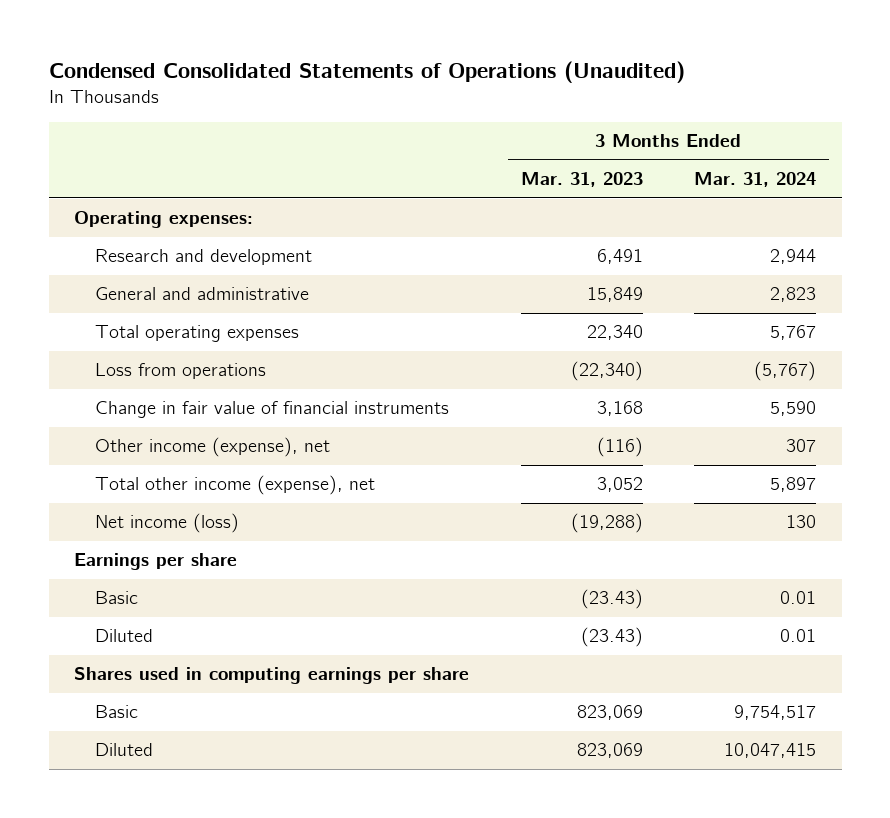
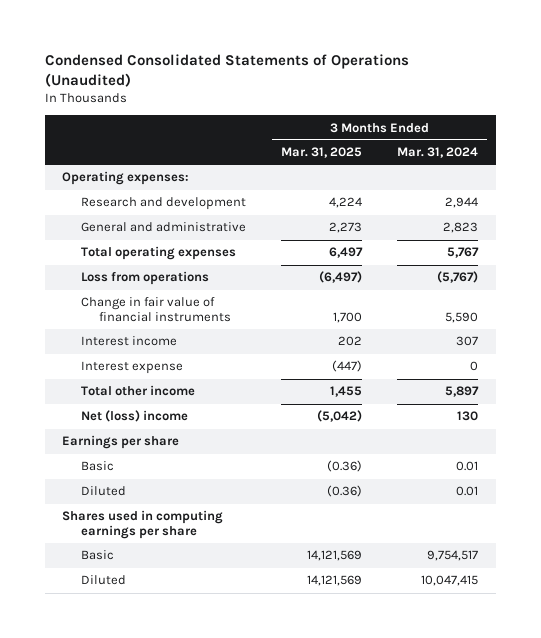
[520,172,643,188] Mar. 31, 2023 -> none
none -> [281,147,363,159] Mar. 31, 2025
[94,437,330,458] Other income (expense), net -> none
none -> [80,336,177,347] Interest income
none -> [80,361,183,375] Interest expense
[94,475,375,496] Total other income (expense), net -> [80,385,195,397] Total other income
[94,513,239,534] Net income (loss) -> [80,410,188,423] Net (loss) income

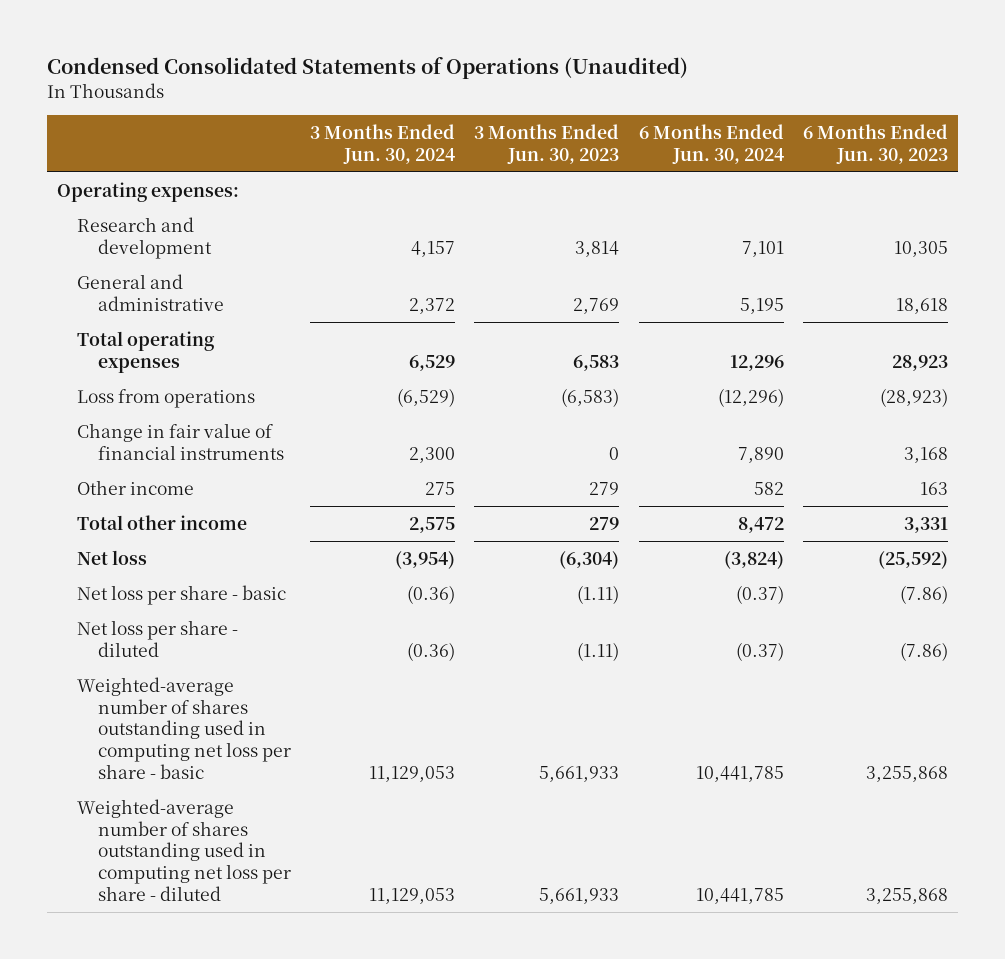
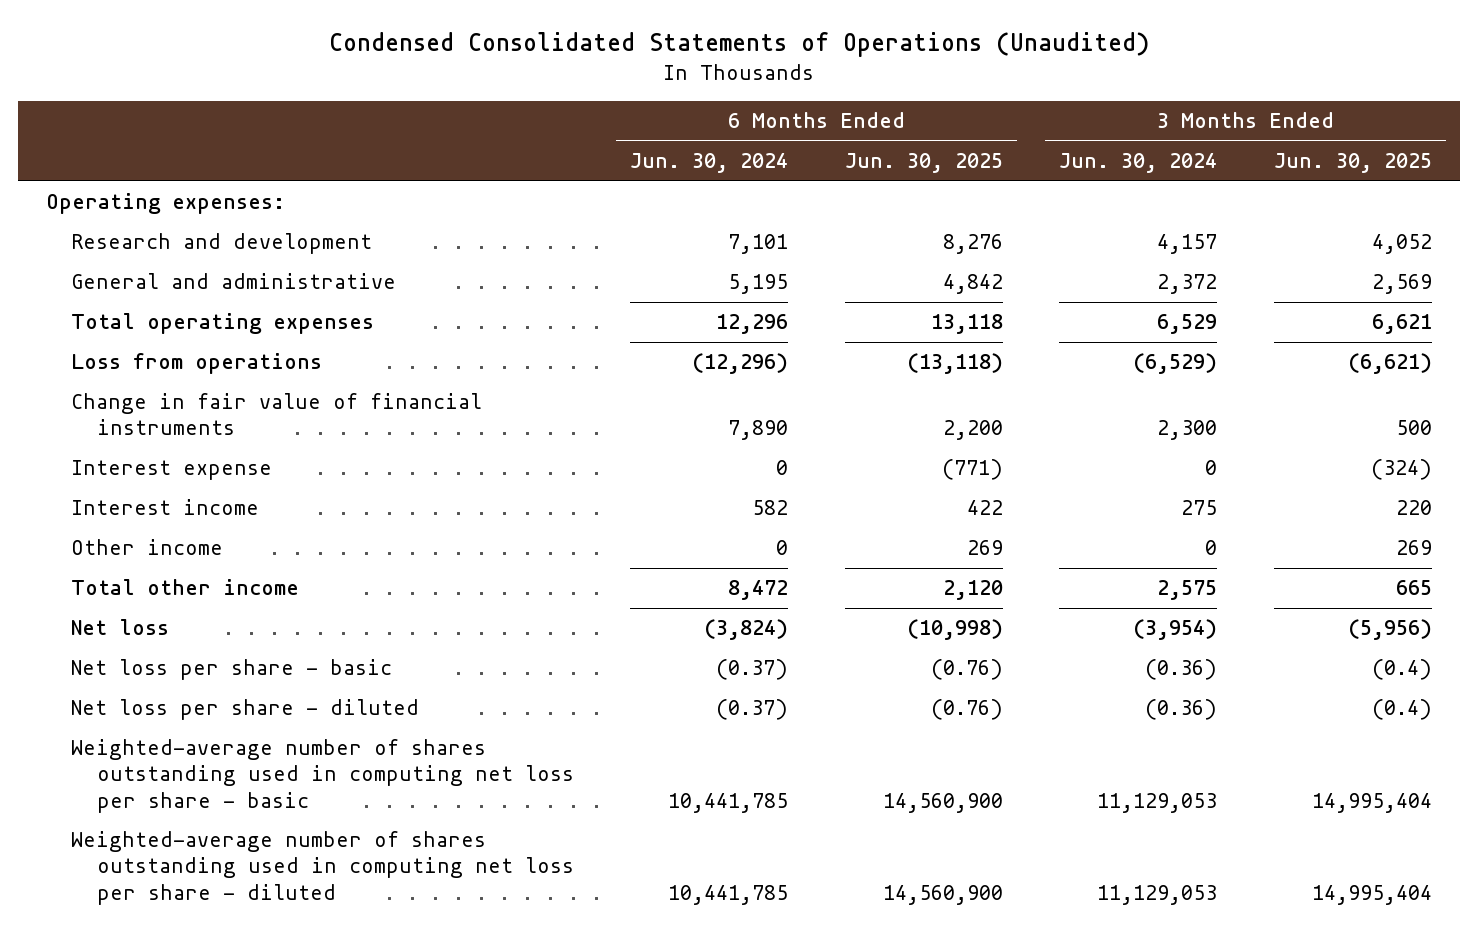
[474,123,620,164] 3 Months Ended Jun. 30, 2023 -> none
[803,123,949,164] 6 Months Ended Jun. 30, 2023 -> none
none -> [844,153,1003,174] Jun. 30, 2025
none -> [1274,153,1433,174] Jun. 30, 2025
none -> [71,460,273,481] Interest expense
none -> [71,499,260,516] Interest income
[424,481,455,495] 275 -> [1205,540,1218,556] 0
[753,481,784,495] 582 -> [776,540,789,556] 0

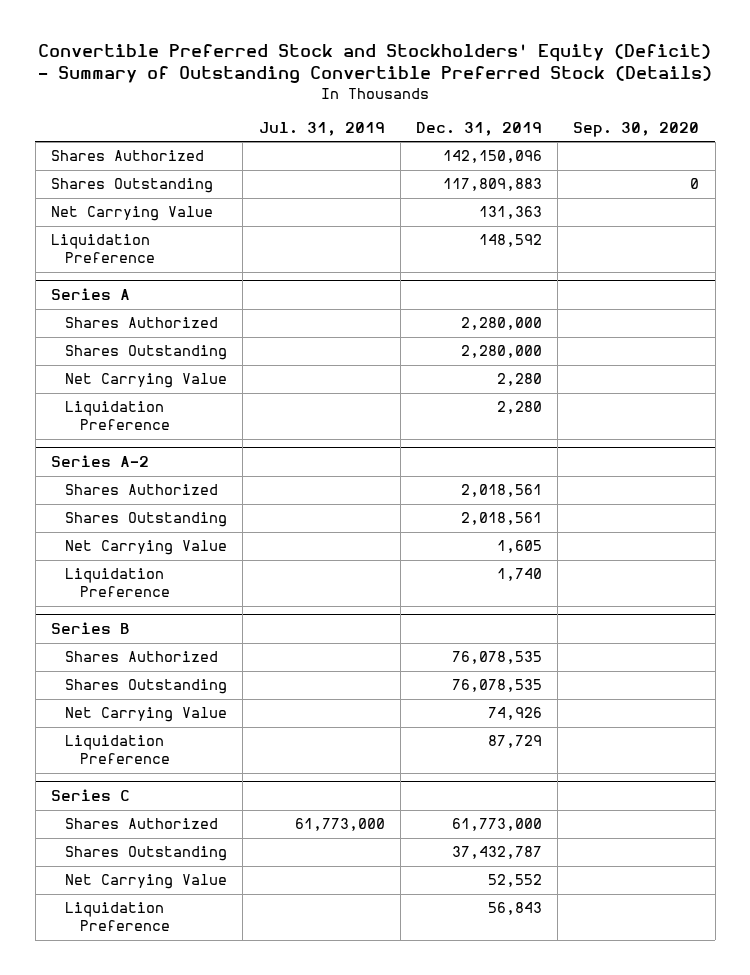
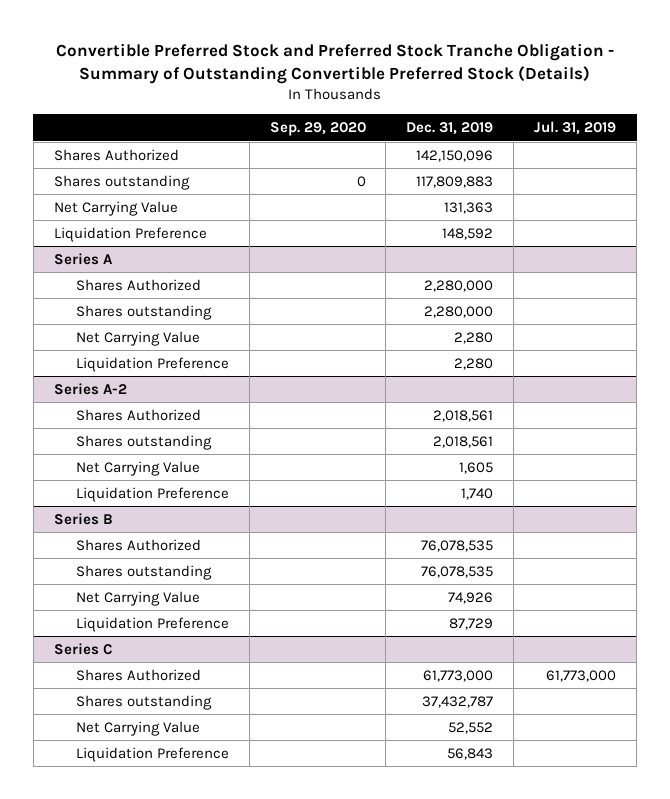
[38,44,713,84] Convertible Preferred Stock and Stockholders' Equity (Deficit) - Summary of Outstanding Convertible Preferred Stock (Details) -> [55,43,614,85] Convertible Preferred Stock and Preferred Stock Tranche Obligation - Summary of Outstanding Convertible Preferred Stock (Details)
[573,121,700,137] Sep. 30, 2020 -> none
none -> [269,122,366,137] Sep. 29, 2020
[50,178,213,194] Shares Outstanding -> [53,174,190,190] Shares outstanding
[65,345,228,361] Shares Outstanding -> [75,304,212,320] Shares outstanding
[65,512,228,528] Shares Outstanding -> [75,434,212,450] Shares outstanding
[65,679,228,695] Shares Outstanding -> [75,564,212,580] Shares outstanding
[65,846,228,862] Shares Outstanding -> [75,694,212,710] Shares outstanding

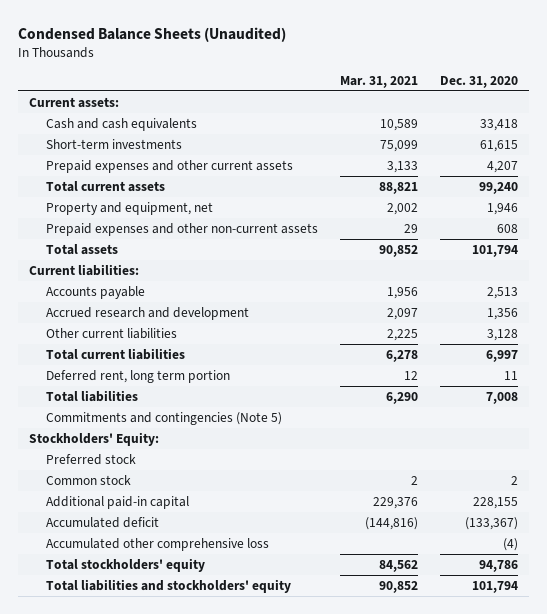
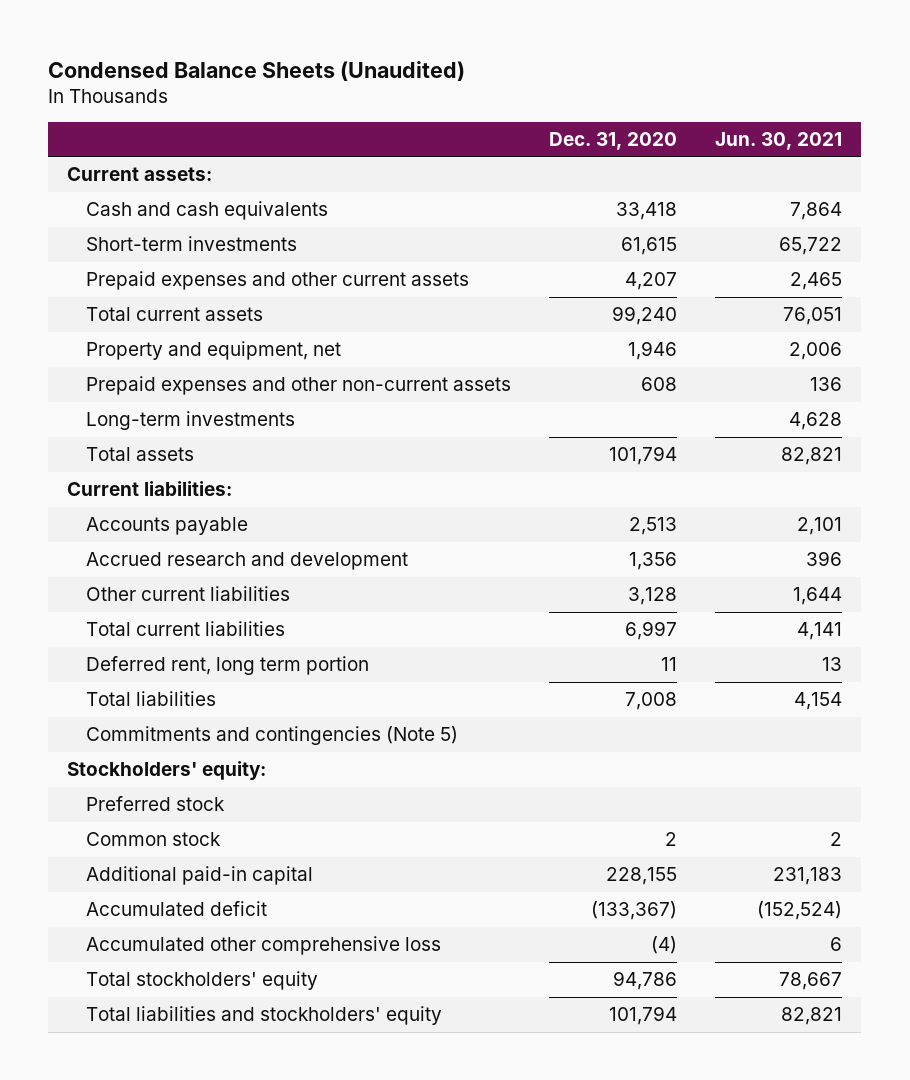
[340,75,419,88] Mar. 31, 2021 -> none
none -> [715,131,843,150] Jun. 30, 2021
none -> [86,411,296,431] Long-term investments
[29,431,160,446] Stockholders' Equity: -> [67,761,267,781] Stockholders' equity:

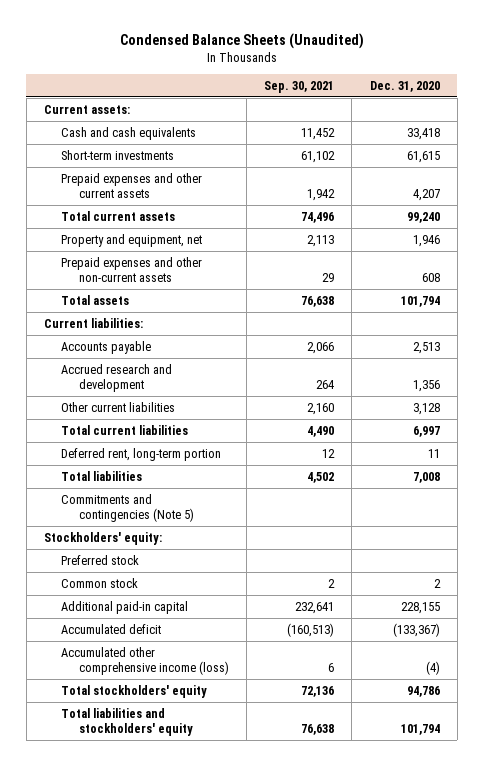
[715,131,843,150] Jun. 30, 2021 -> none
none -> [264,80,335,93] Sep. 30, 2021
[86,411,296,431] Long-term investments -> none
[86,656,370,676] Deferred rent, long term portion -> [61,447,222,461] Deferred rent, long-term portion
[86,936,442,956] Accumulated other comprehensive loss -> [61,646,229,675] Accumulated other comprehensive income (loss)

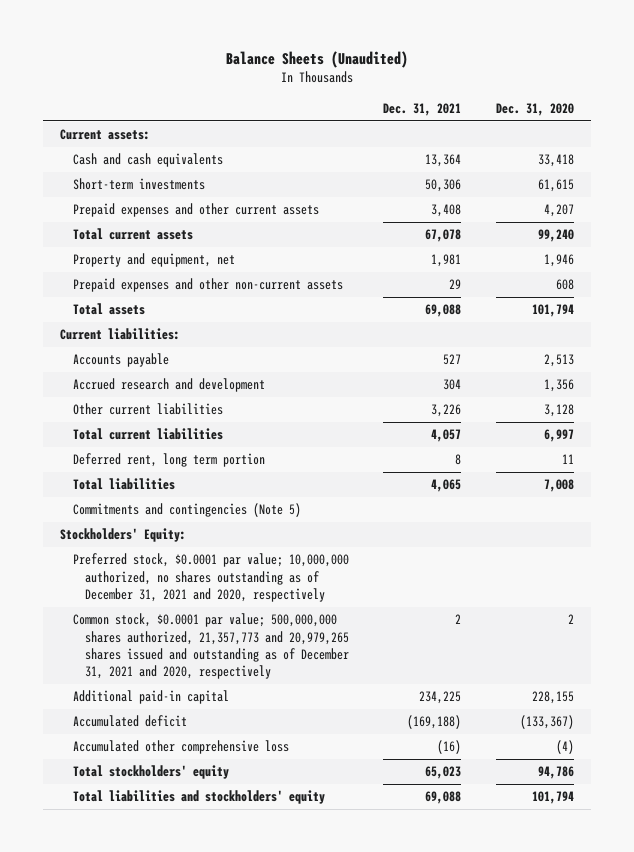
[119,33,364,50] Condensed Balance Sheets (Unaudited) -> [225,50,408,68] Balance Sheets (Unaudited)
[264,80,335,93] Sep. 30, 2021 -> none
none -> [383,102,462,116] Dec. 31, 2021
[61,447,222,461] Deferred rent, long-term portion -> [72,453,265,468] Deferred rent, long term portion
[44,531,163,545] Stockholders' equity: -> [60,528,187,543] Stockholders' Equity:
[61,554,140,565] Preferred stock -> [72,553,349,602] Preferred stock, $0.0001 par value; 10,000,000 authorized, no shares outstanding as of December 31, 2021 and 2020, respectively
[61,577,139,588] Common stock -> [72,613,349,680] Common stock, $0.0001 par value; 500,000,000 shares authorized, 21,357,773 and 20,979,265 shares issued and outstanding as of December 31, 2021 and 2020, respectively
[61,646,229,675] Accumulated other comprehensive income (loss) -> [72,740,289,755] Accumulated other comprehensive loss

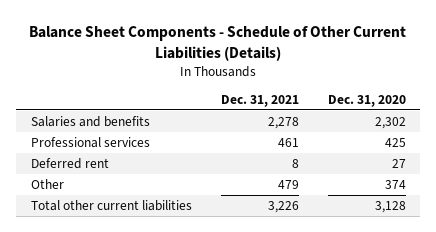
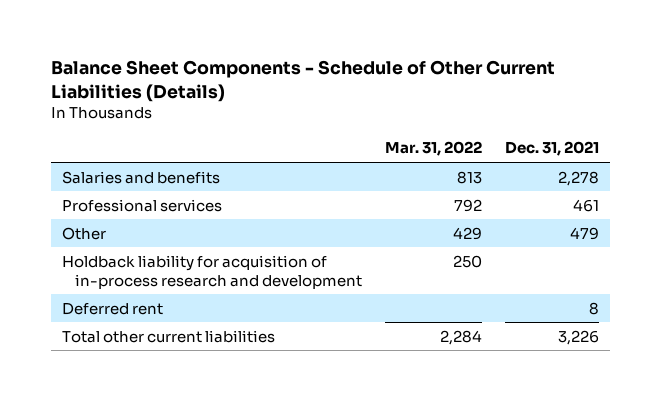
[327,94,406,107] Dec. 31, 2020 -> none
none -> [384,141,482,157] Mar. 31, 2022
none -> [62,254,362,289] Holdback liability for acquisition of in-process research and development
[30,157,109,169] Deferred rent -> [62,302,164,315] Deferred rent

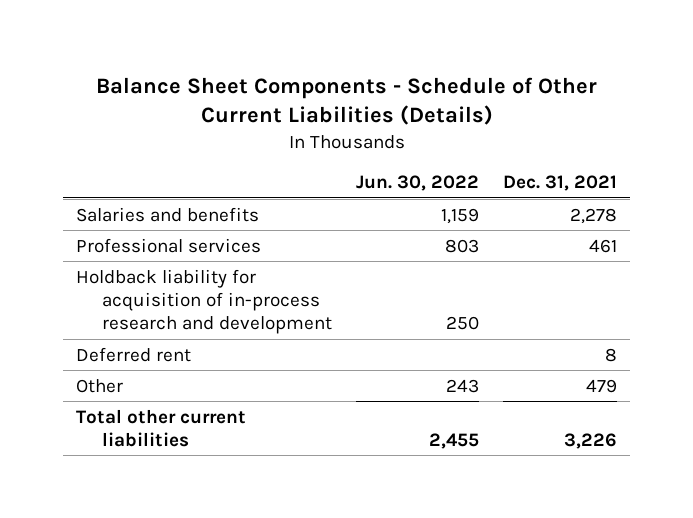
[384,141,482,157] Mar. 31, 2022 -> none
none -> [356,175,480,192] Jun. 30, 2022
[62,226,107,240] Other -> [75,378,123,393] Other

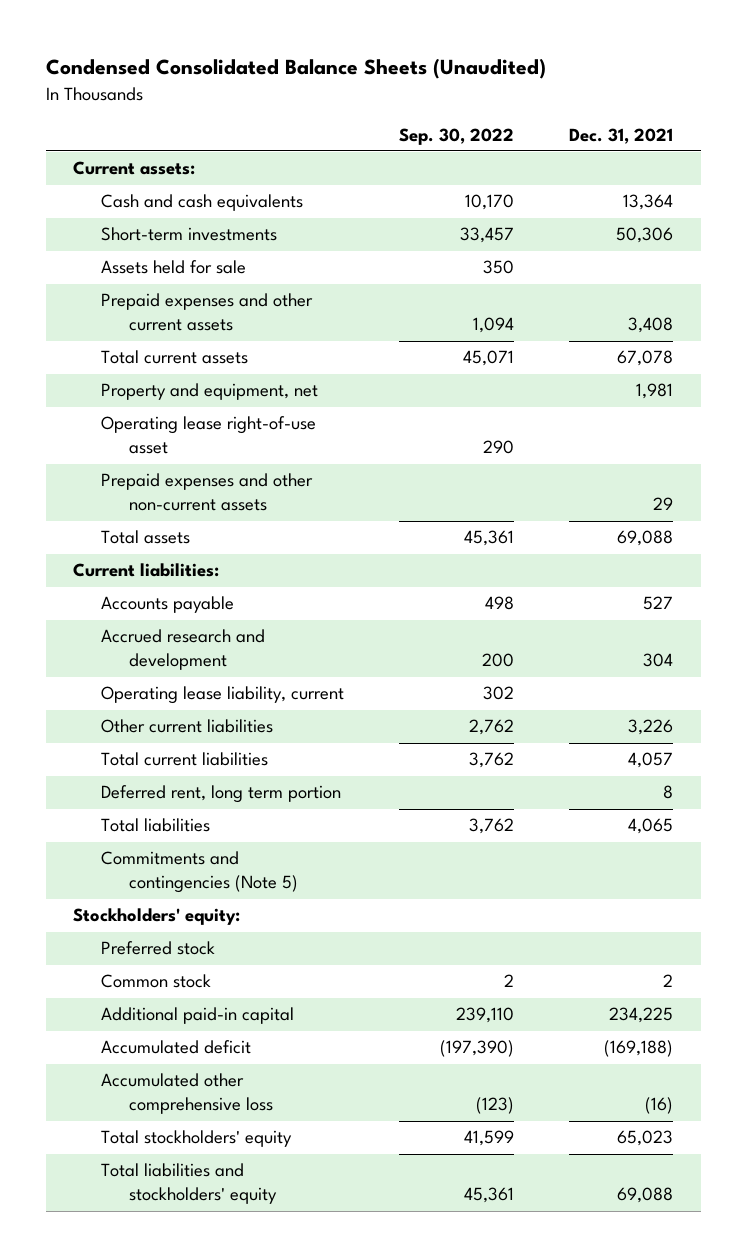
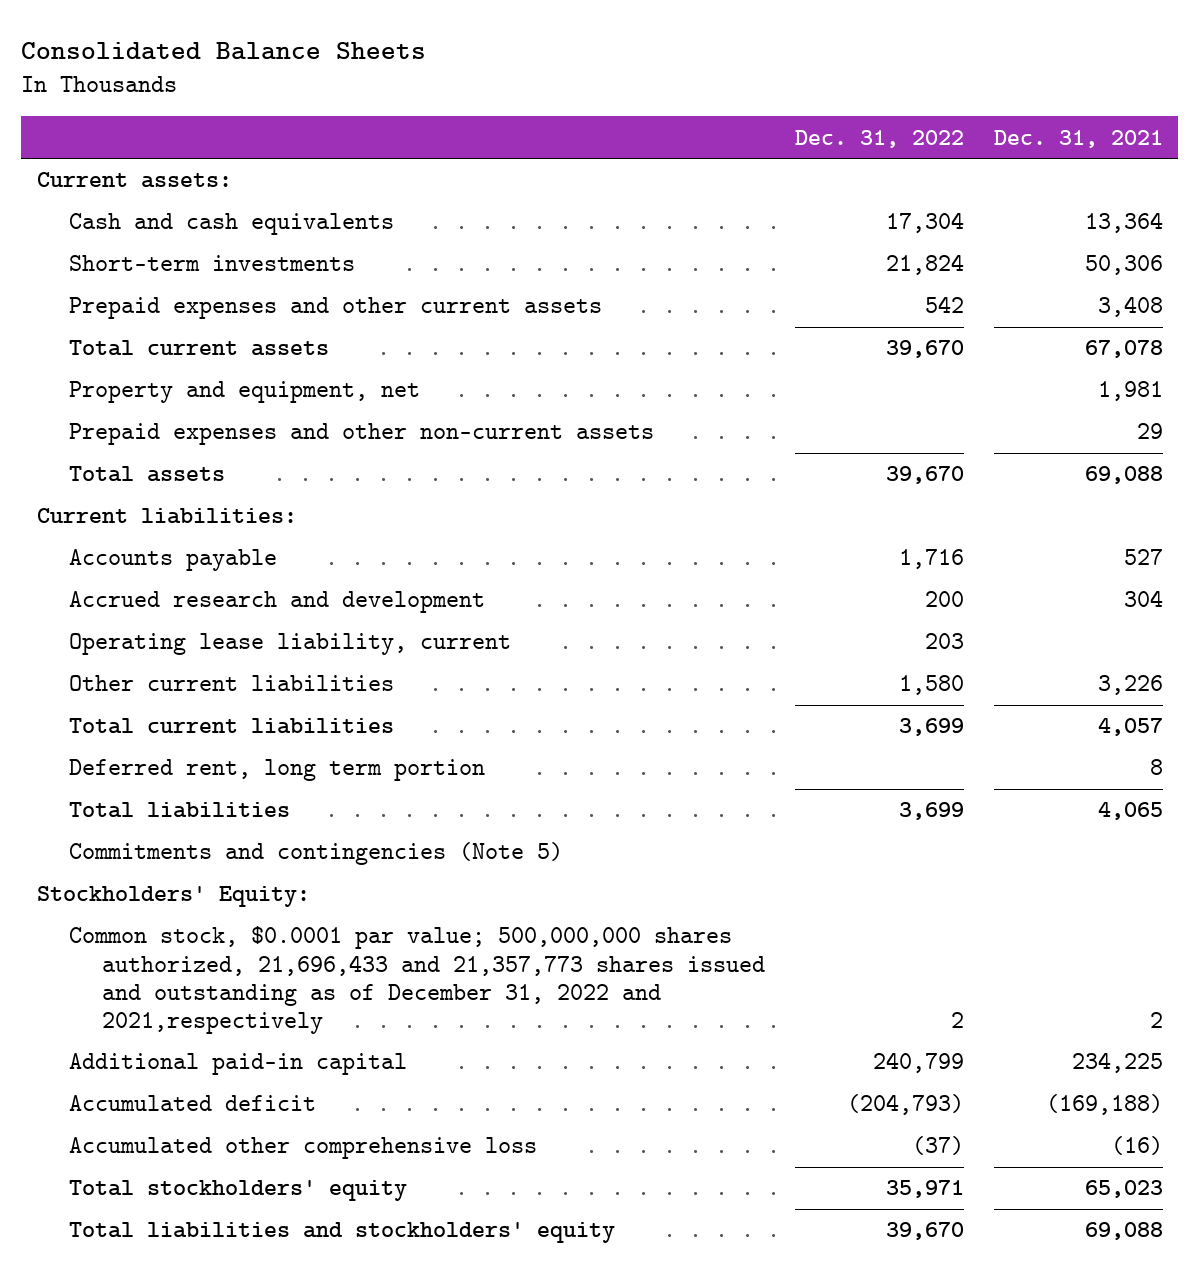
[45,58,546,80] Condensed Consolidated Balance Sheets (Unaudited) -> [21,42,427,61] Consolidated Balance Sheets
[399,127,515,145] Sep. 30, 2022 -> none
none -> [794,129,964,148] Dec. 31, 2022
[101,260,247,275] Assets held for sale -> none
[101,416,317,455] Operating lease right-of-use asset -> none
[101,941,216,956] Preferred stock -> none
[73,908,241,926] Stockholders' equity: -> [36,886,310,908] Stockholders' Equity:
[101,974,212,989] Common stock -> [69,926,765,1034] Common stock, $0.0001 par value; 500,000,000 shares authorized, 21,696,433 and 21,357,773 shares issued and outstanding as of December 31, 2022 and 2021,respectively

